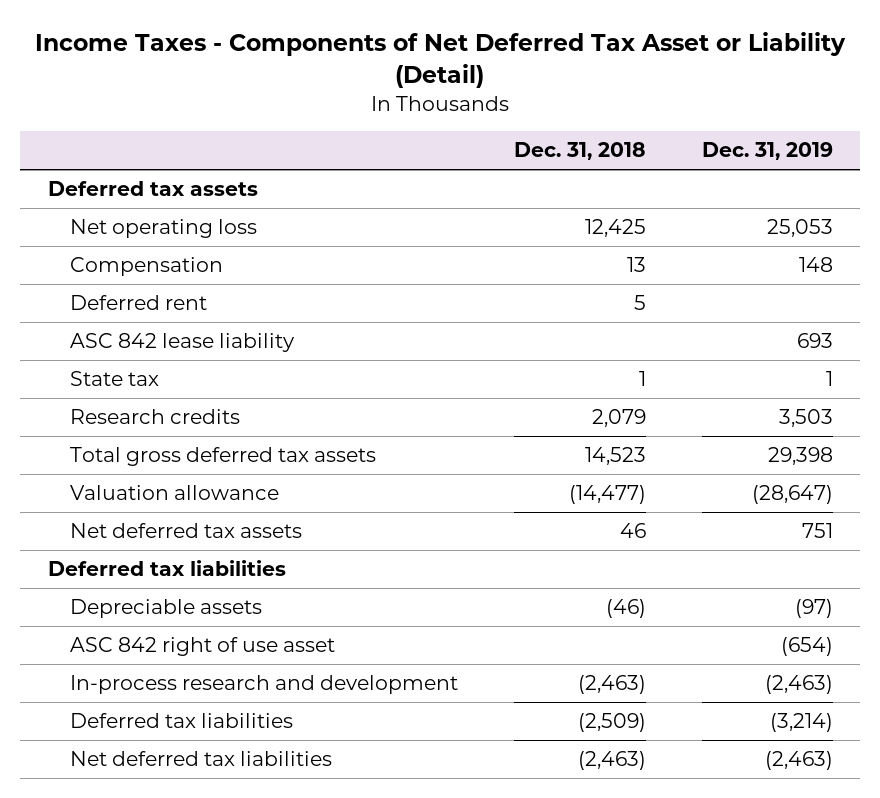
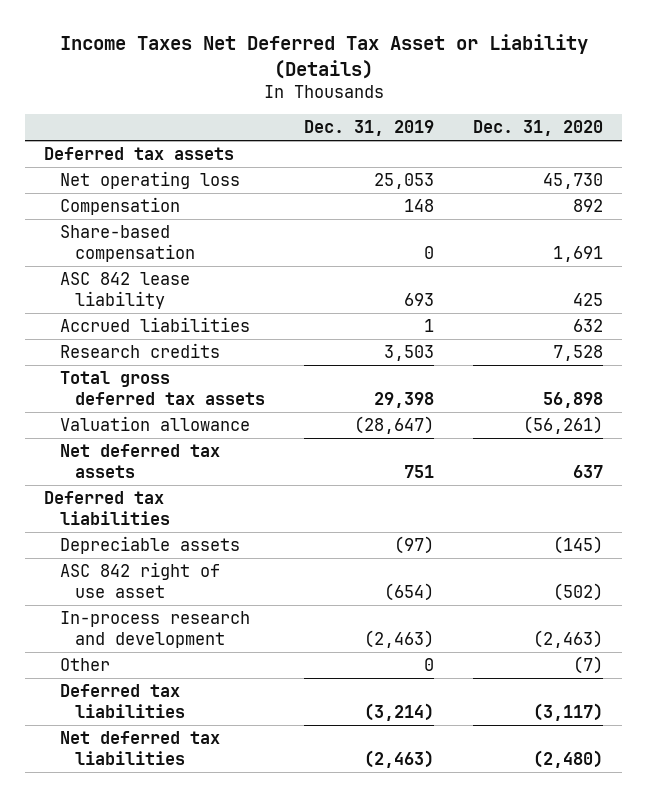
[35,32,847,89] Income Taxes - Components of Net Deferred Tax Asset or Liability (Detail) -> [59,34,588,79] Income Taxes Net Deferred Tax Asset or Liability (Details)
[513,142,646,161] Dec. 31, 2018 -> none
none -> [472,120,603,137] Dec. 31, 2020
[70,295,208,311] Deferred rent -> none
none -> [59,225,195,262] Share-based compensation
[70,371,160,387] State tax -> none
none -> [59,317,250,333] Accrued liabilities
none -> [59,658,110,672] Other

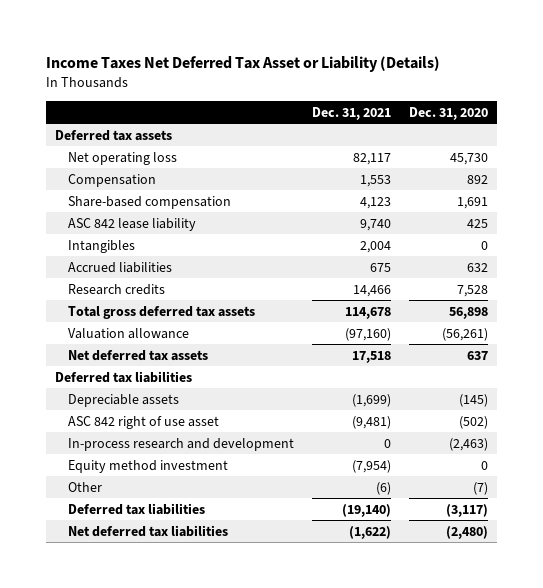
[303,120,434,137] Dec. 31, 2019 -> none
none -> [312,106,392,120] Dec. 31, 2021
none -> [67,239,135,253] Intangibles
none -> [67,459,228,473] Equity method investment

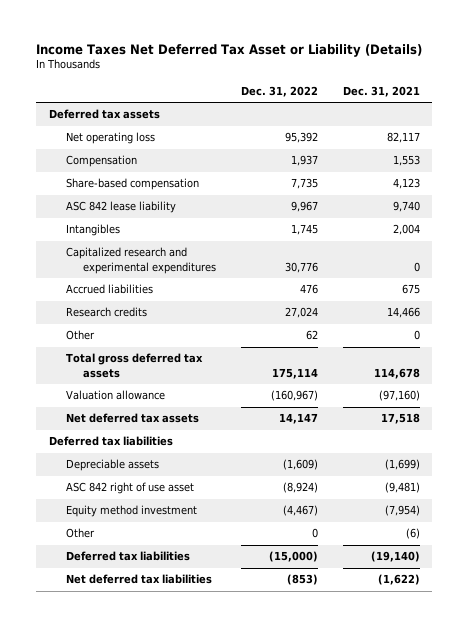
[409,106,489,120] Dec. 31, 2020 -> none
none -> [240,85,318,97] Dec. 31, 2022
none -> [65,247,216,274] Capitalized research and experimental expenditures
none -> [65,330,95,341] Other
[67,437,294,451] In-process research and development -> none

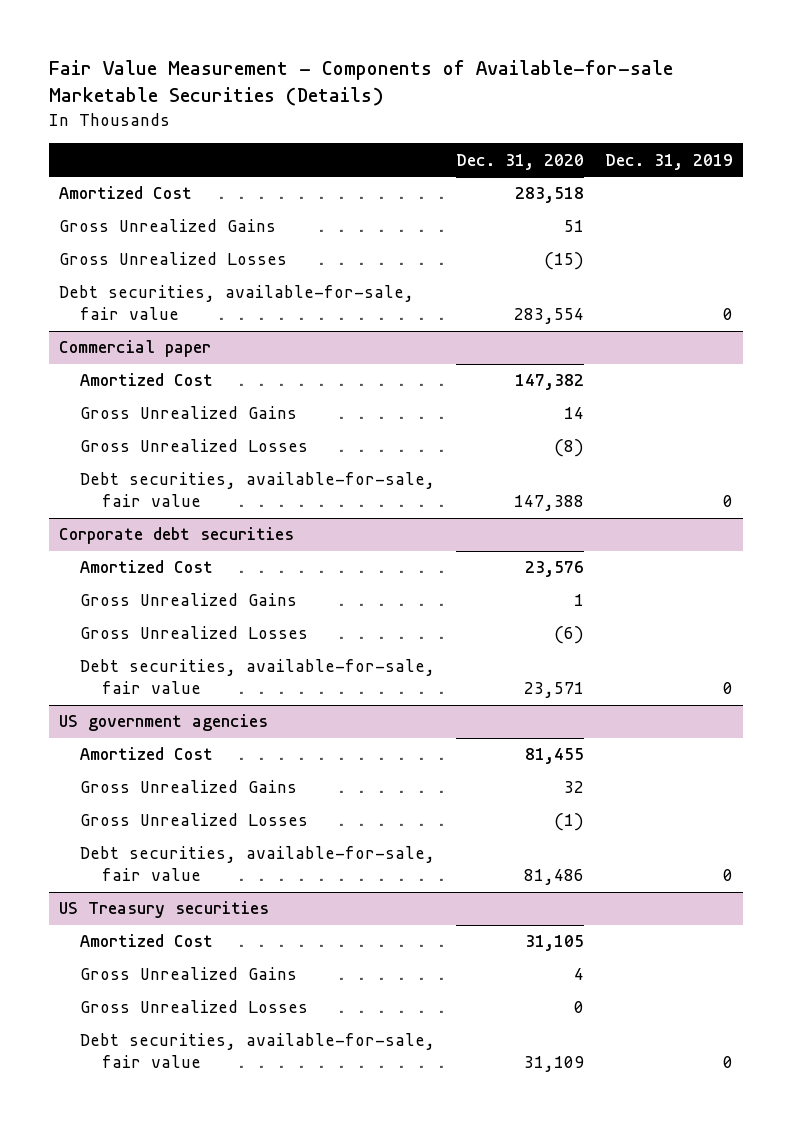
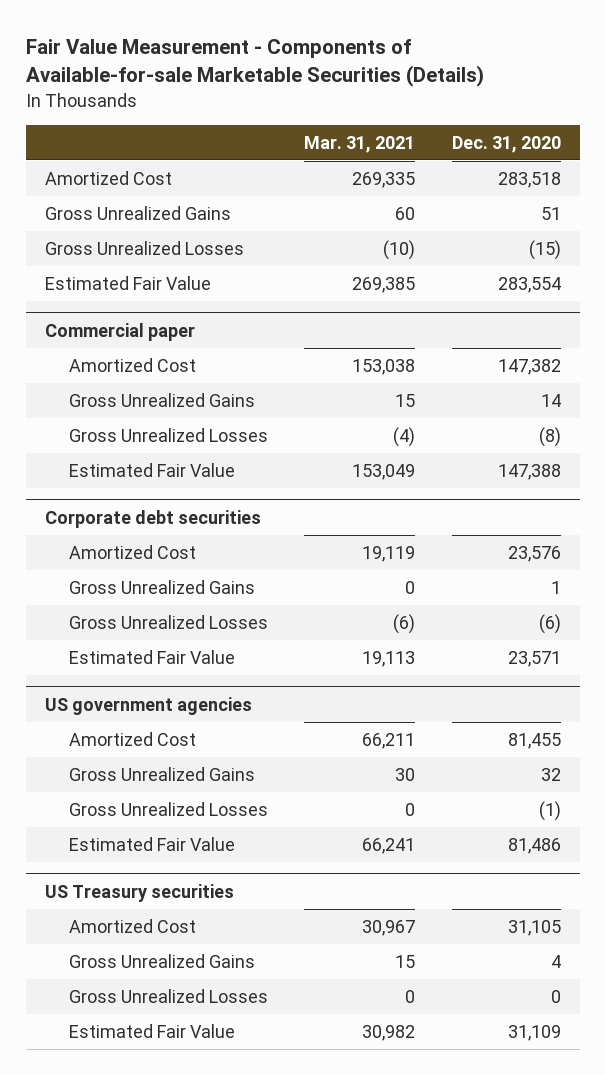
[604,153,733,170] Dec. 31, 2019 -> none
none -> [304,135,416,153] Mar. 31, 2021
[58,285,414,321] Debt securities, available-for-sale, fair value -> [44,276,211,291] Estimated Fair Value
[80,472,436,508] Debt securities, available-for-sale, fair value -> [68,463,235,478] Estimated Fair Value
[80,659,436,695] Debt securities, available-for-sale, fair value -> [68,650,235,665] Estimated Fair Value
[80,846,436,882] Debt securities, available-for-sale, fair value -> [68,837,235,852] Estimated Fair Value
[80,1033,436,1069] Debt securities, available-for-sale, fair value -> [68,1024,235,1039] Estimated Fair Value

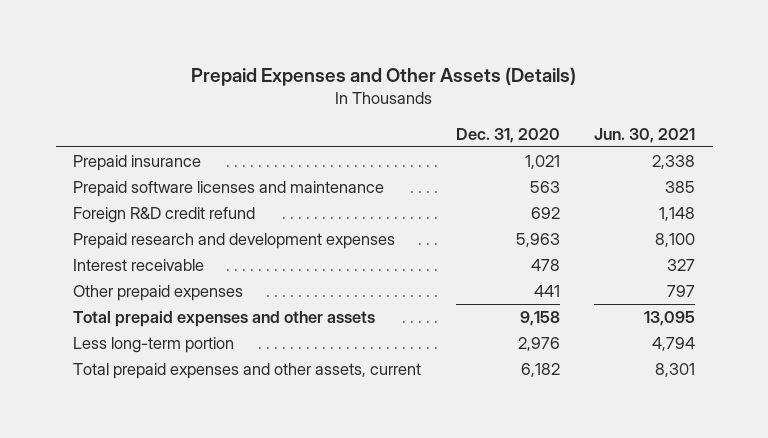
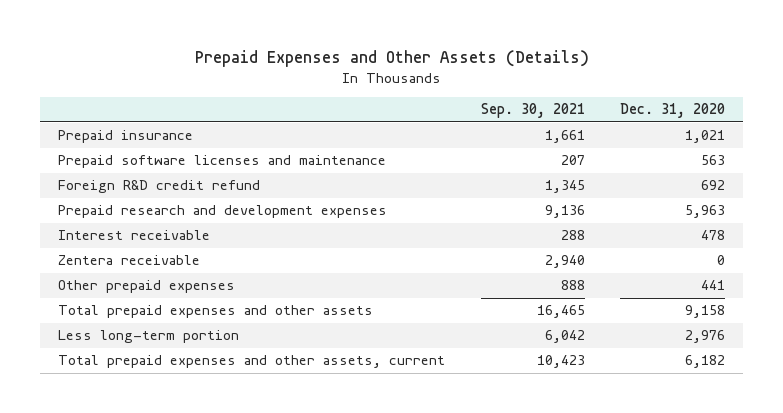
[594,128,696,144] Jun. 30, 2021 -> none
none -> [480,103,585,119] Sep. 30, 2021
none -> [58,255,201,266] Zentera receivable

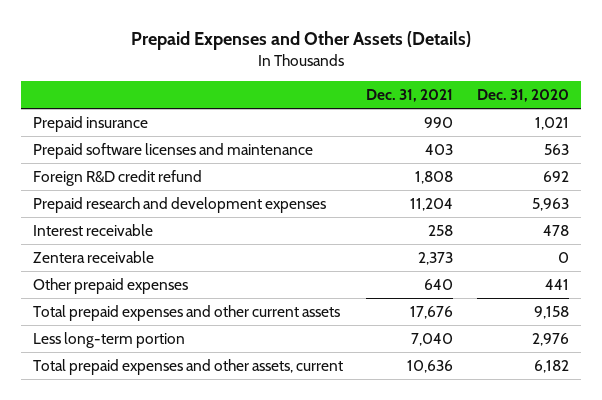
[480,103,585,119] Sep. 30, 2021 -> none
none -> [366,89,454,103] Dec. 31, 2021
[58,305,374,319] Total prepaid expenses and other assets -> [32,304,340,321] Total prepaid expenses and other current assets

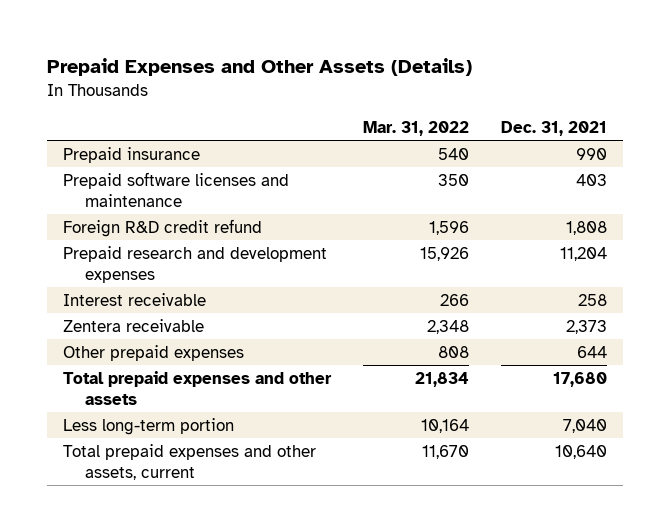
[477,89,570,103] Dec. 31, 2020 -> none
none -> [362,120,469,136] Mar. 31, 2022
[424,278,454,290] 640 -> [576,346,607,359] 644
[32,304,340,321] Total prepaid expenses and other current assets -> [62,371,332,405] Total prepaid expenses and other assets
[410,305,454,319] 17,676 -> [552,372,607,388] 17,680
[407,359,454,373] 10,636 -> [554,445,607,460] 10,640

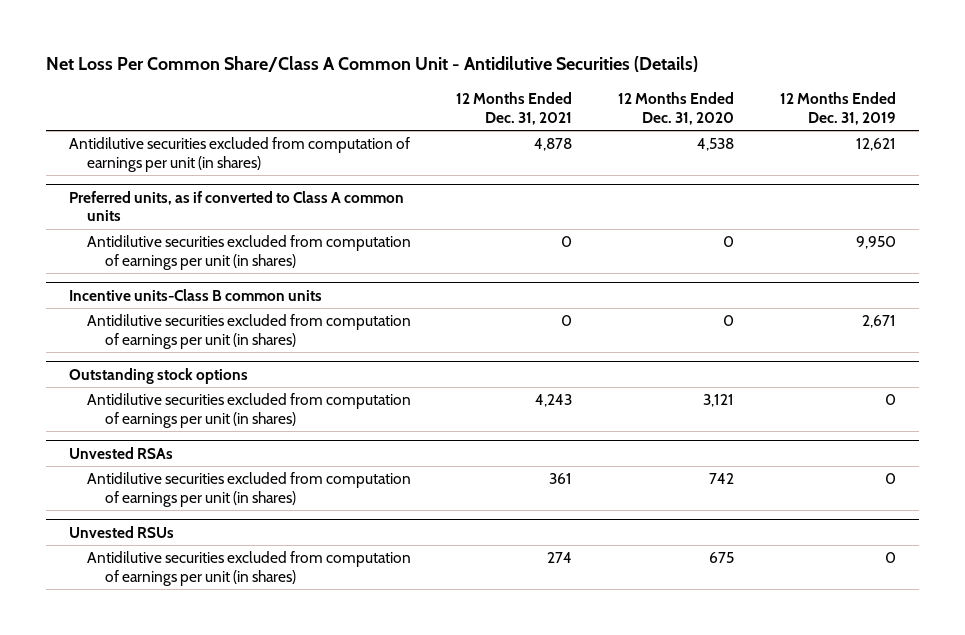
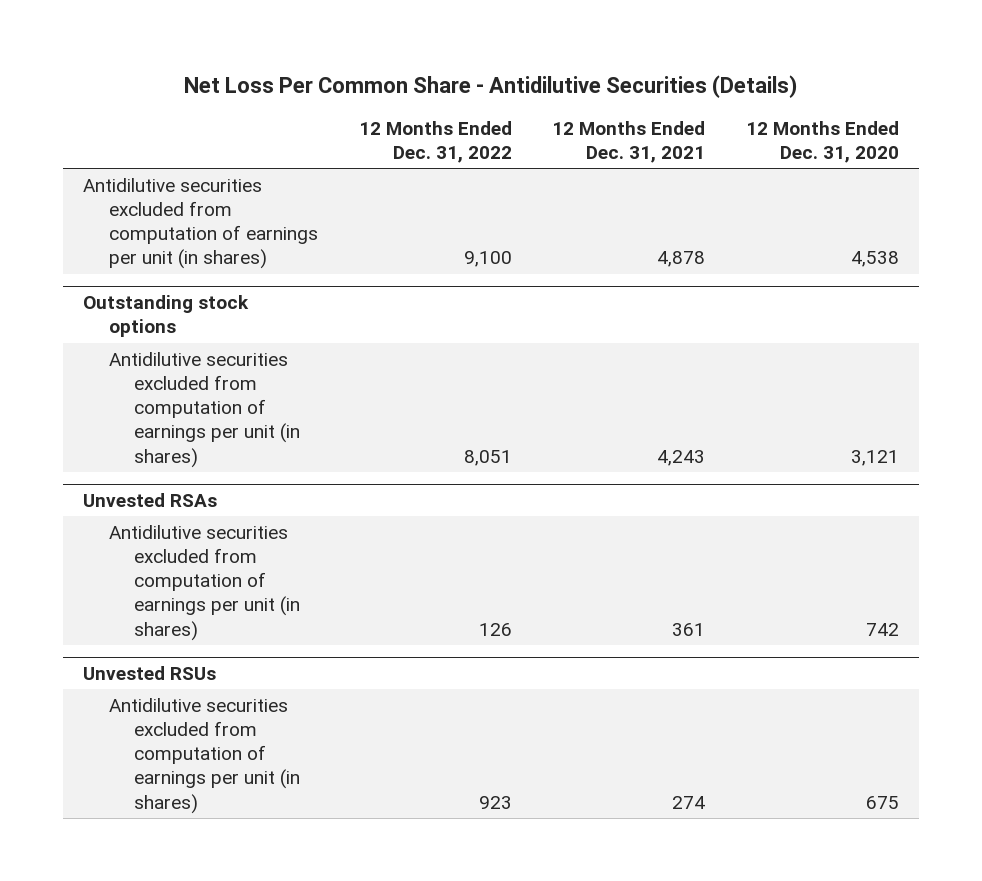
[46,56,699,73] Net Loss Per Common Share/Class A Common Unit - Antidilutive Securities (Details) -> [184,74,798,98] Net Loss Per Common Share - Antidilutive Securities (Details)
[779,92,896,125] 12 Months Ended Dec. 31, 2019 -> none
none -> [358,120,512,164] 12 Months Ended Dec. 31, 2022
[68,190,404,222] Preferred units, as if converted to Class A common units -> none
[86,235,411,270] Antidilutive securities excluded from computation of earnings per unit (in shares) -> none
[68,288,322,301] Incentive units-Class B common units -> none
[86,314,411,349] Antidilutive securities excluded from computation of earnings per unit (in shares) -> none

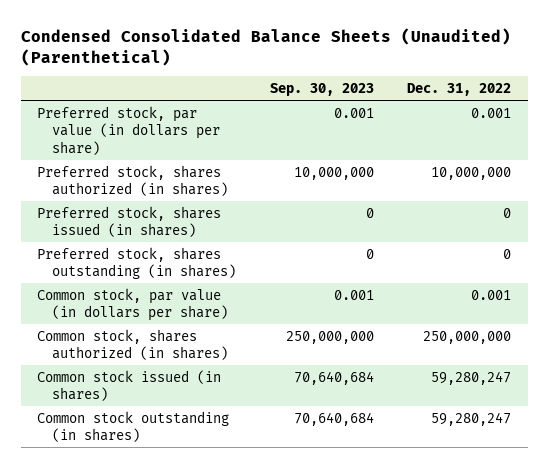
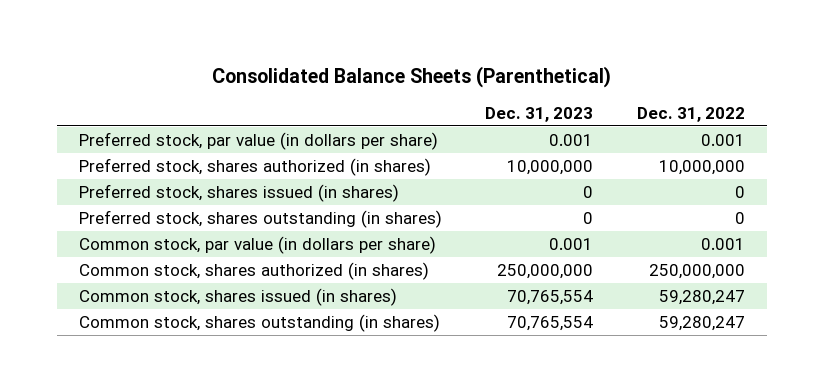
[20,27,511,66] Condensed Consolidated Balance Sheets (Unaudited) (Parenthetical) -> [211,66,611,89] Consolidated Balance Sheets (Parenthetical)
[269,83,374,97] Sep. 30, 2023 -> none
none -> [485,106,594,122] Dec. 31, 2023
[37,369,222,402] Common stock issued (in shares) -> [78,287,397,306] Common stock, shares issued (in shares)
[37,410,230,443] Common stock outstanding (in shares) -> [78,313,440,332] Common stock, shares outstanding (in shares)

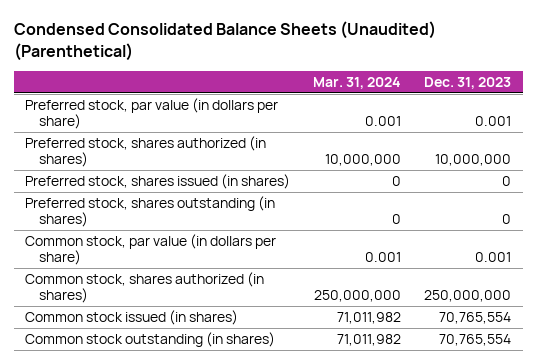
[211,66,611,89] Consolidated Balance Sheets (Parenthetical) -> [13,21,436,61] Condensed Consolidated Balance Sheets (Unaudited) (Parenthetical)
[636,106,745,122] Dec. 31, 2022 -> none
none -> [313,76,402,89] Mar. 31, 2024
[78,287,397,306] Common stock, shares issued (in shares) -> [25,310,239,326] Common stock issued (in shares)
[78,313,440,332] Common stock, shares outstanding (in shares) -> [25,332,276,348] Common stock outstanding (in shares)

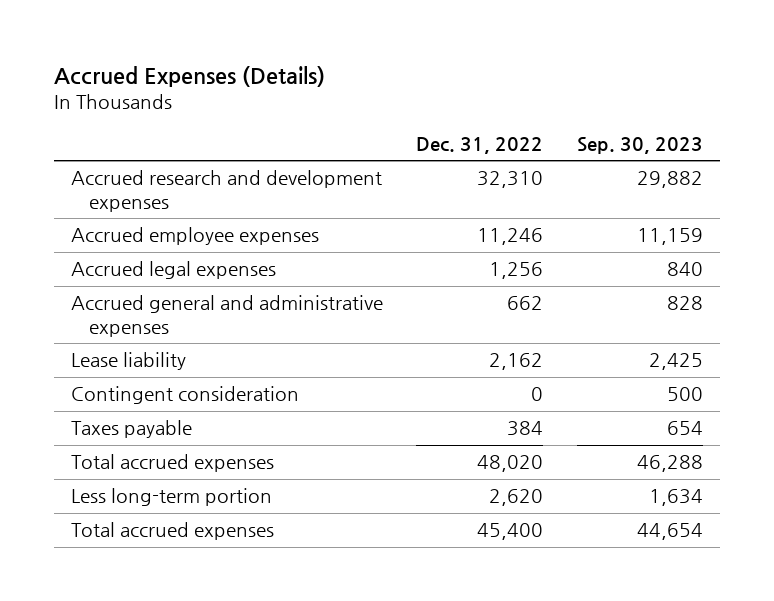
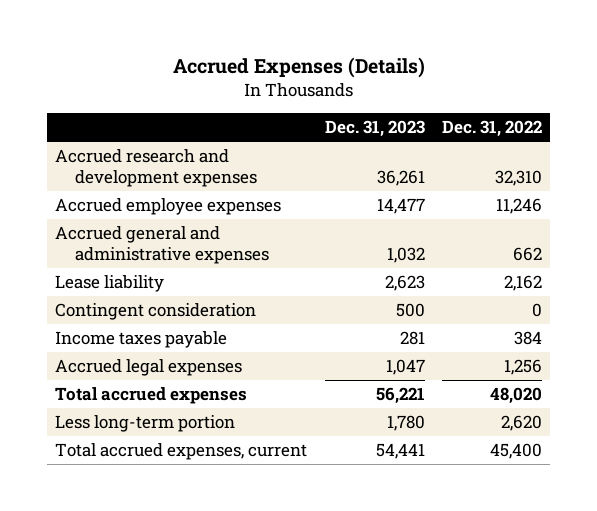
[577,137,704,155] Sep. 30, 2023 -> none
none -> [324,120,425,138] Dec. 31, 2023
[70,420,192,439] Taxes payable -> [55,331,228,349] Income taxes payable
[70,261,276,280] Accrued legal expenses -> [55,359,243,377] Accrued legal expenses
[70,522,274,541] Total accrued expenses -> [55,443,308,461] Total accrued expenses, current

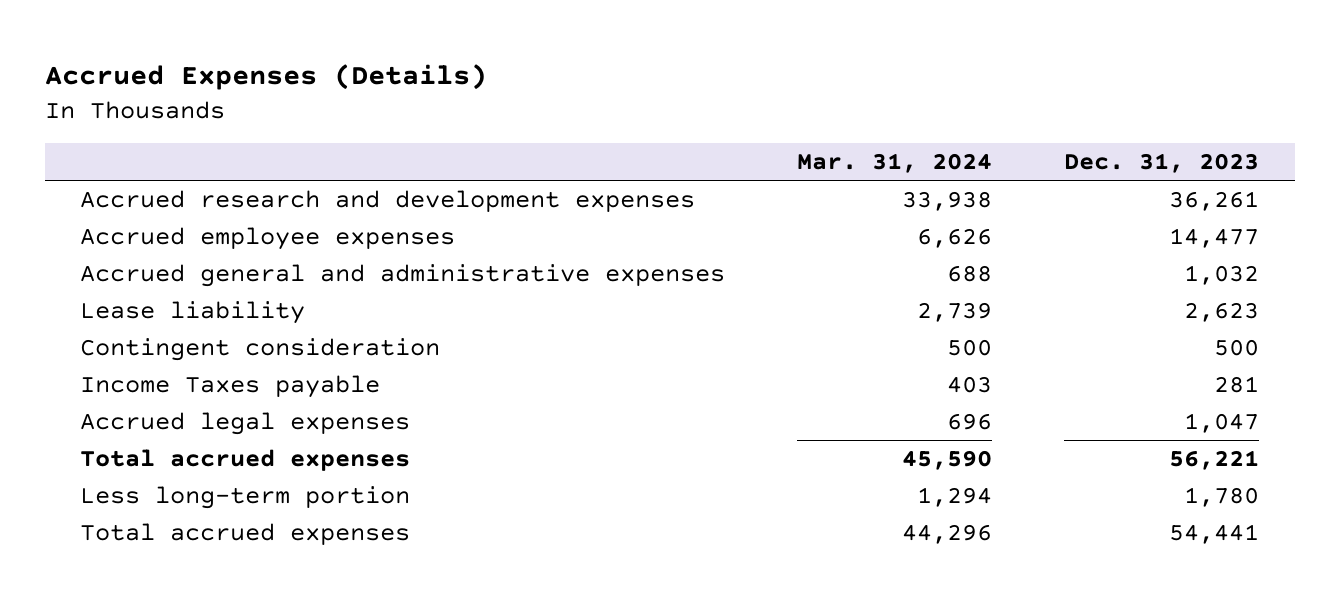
[441,120,542,138] Dec. 31, 2022 -> none
none -> [797,153,993,174] Mar. 31, 2024
[55,331,228,349] Income taxes payable -> [80,375,381,399] Income Taxes payable
[55,443,308,461] Total accrued expenses, current -> [80,523,411,546] Total accrued expenses

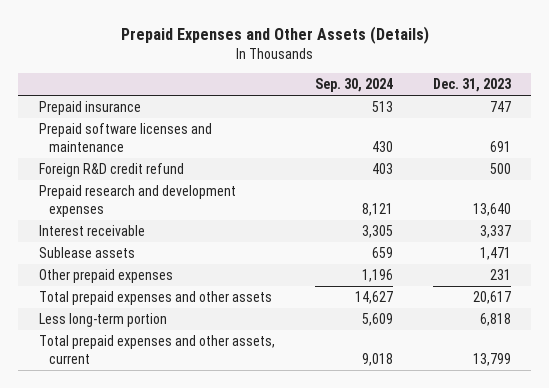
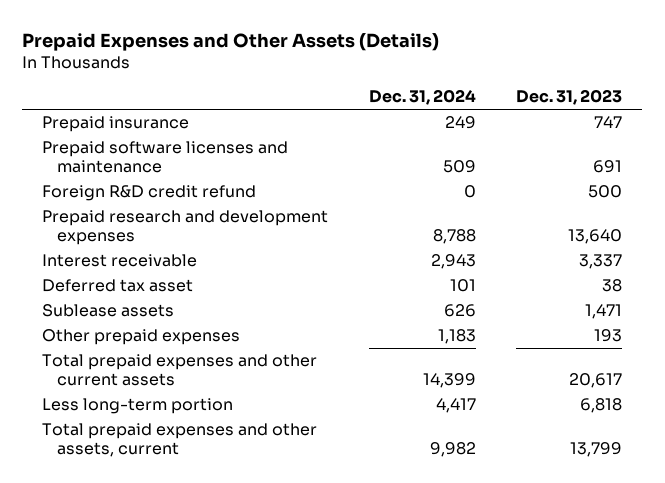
[314,77,393,92] Sep. 30, 2024 -> none
none -> [368,89,476,106] Dec. 31, 2024
none -> [42,279,194,293] Deferred tax asset
[489,269,511,281] 231 -> [594,329,623,343] 193
[38,291,272,306] Total prepaid expenses and other assets -> [42,354,318,387] Total prepaid expenses and other current assets

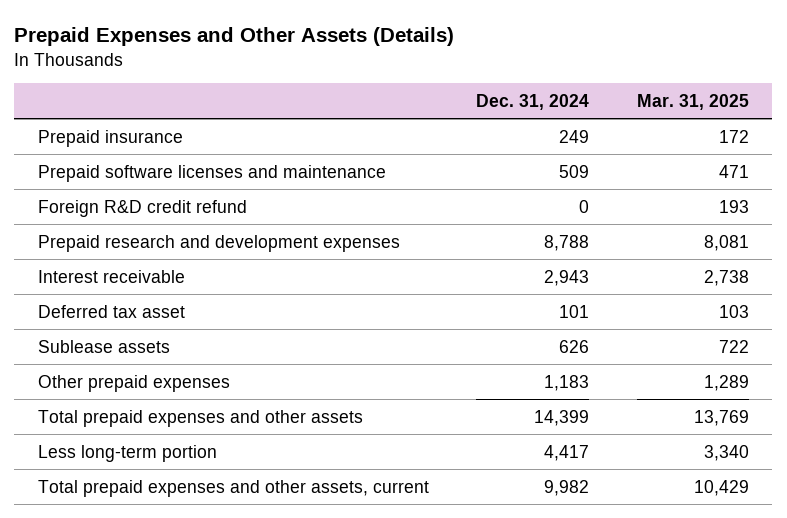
[516,89,623,106] Dec. 31, 2023 -> none
none -> [636,93,749,110] Mar. 31, 2025
[42,354,318,387] Total prepaid expenses and other current assets -> [37,409,363,427] Total prepaid expenses and other assets

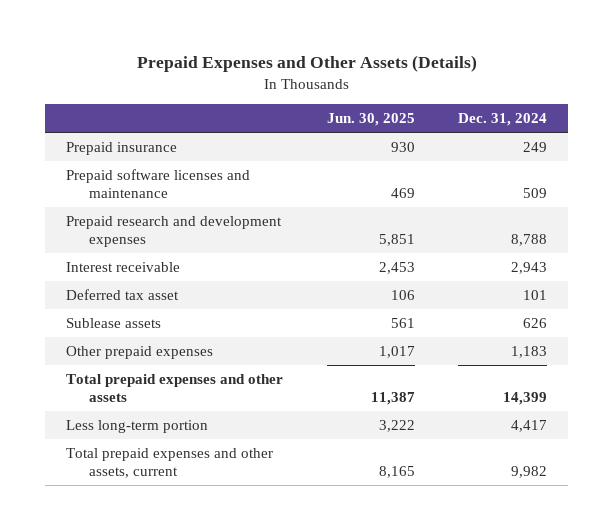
[636,93,749,110] Mar. 31, 2025 -> none
none -> [326,113,415,127] Jun. 30, 2025
[37,199,247,217] Foreign R&D credit refund -> none

